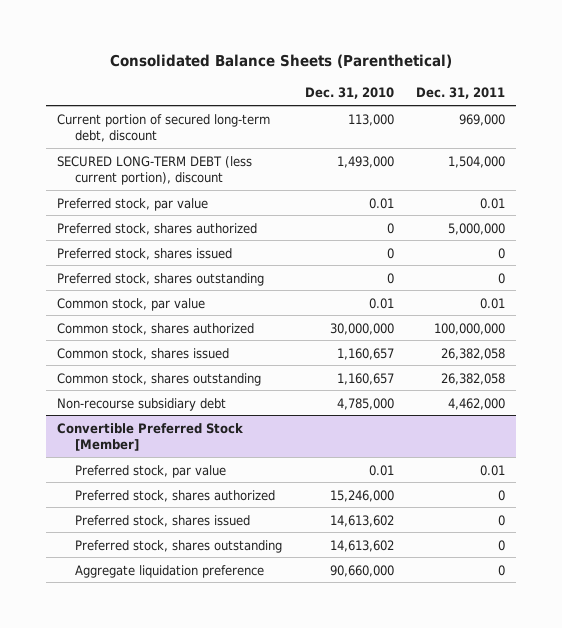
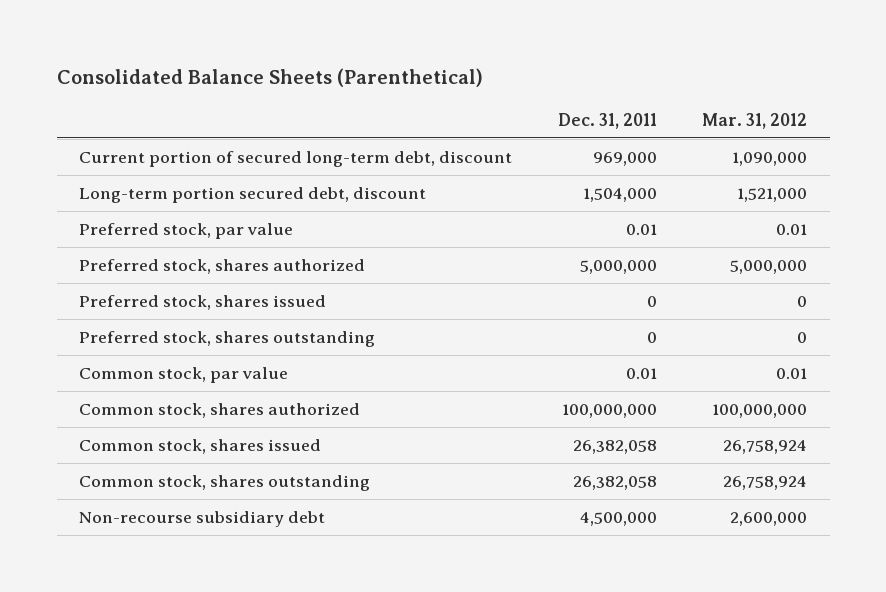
[304,87,394,100] Dec. 31, 2010 -> none
none -> [701,112,807,129] Mar. 31, 2012
[57,155,253,185] SECURED LONG-TERM DEBT (less current portion), discount -> [79,187,427,204] Long-term portion secured debt, discount
[57,422,244,451] Convertible Preferred Stock [Member] -> none
[75,464,227,478] Preferred stock, par value -> none
[75,489,276,502] Preferred stock, shares authorized -> none
[75,514,251,527] Preferred stock, shares issued -> none
[75,539,283,553] Preferred stock, shares outstanding -> none
[75,564,265,578] Aggregate liquidation preference -> none
[447,397,505,410] 4,462,000 -> [579,512,657,527] 4,500,000

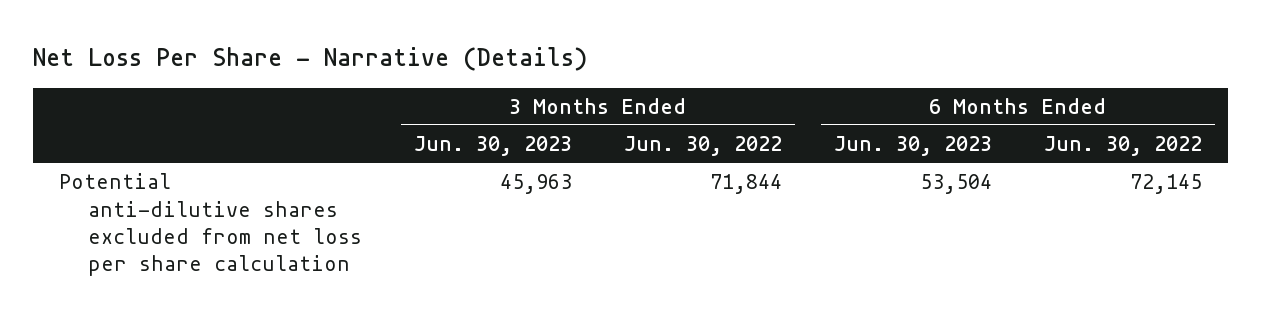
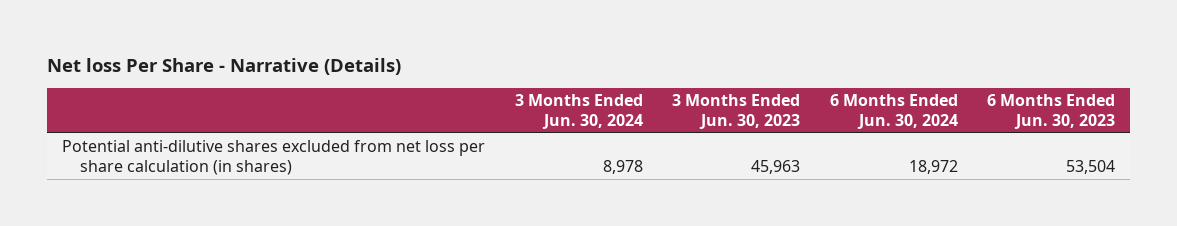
[32,47,587,72] Net Loss Per Share - Narrative (Details) -> [47,58,402,76] Net loss Per Share - Narrative (Details)
[624,136,783,157] Jun. 30, 2022 -> none
[1043,136,1202,157] Jun. 30, 2022 -> none
none -> [514,93,643,130] 3 Months Ended Jun. 30, 2024
none -> [829,93,958,130] 6 Months Ended Jun. 30, 2024
[58,173,363,277] Potential anti-dilutive shares excluded from net loss per share calculation -> [62,139,486,176] Potential anti-dilutive shares excluded from net loss per share calculation (in shares)

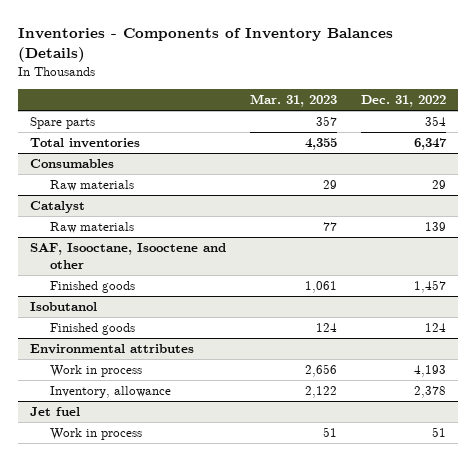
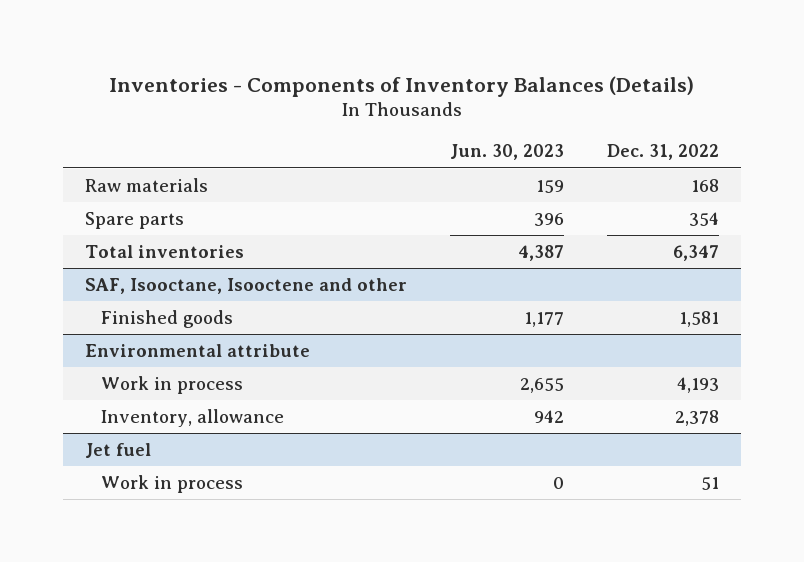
[249,94,337,108] Mar. 31, 2023 -> none
none -> [449,144,564,161] Jun. 30, 2023
none -> [84,177,208,192] Raw materials
[29,159,114,169] Consumables -> none
[49,180,134,192] Raw materials -> none
[29,201,85,214] Catalyst -> none
[49,222,134,234] Raw materials -> none
[29,302,97,312] Isobutanol -> none
[49,323,135,336] Finished goods -> none
[413,280,446,294] 1,457 -> [679,310,720,327] 1,581
[29,344,194,355] Environmental attributes -> [84,343,310,357] Environmental attribute

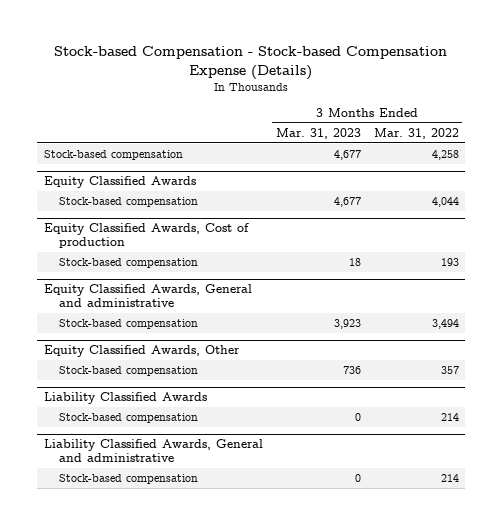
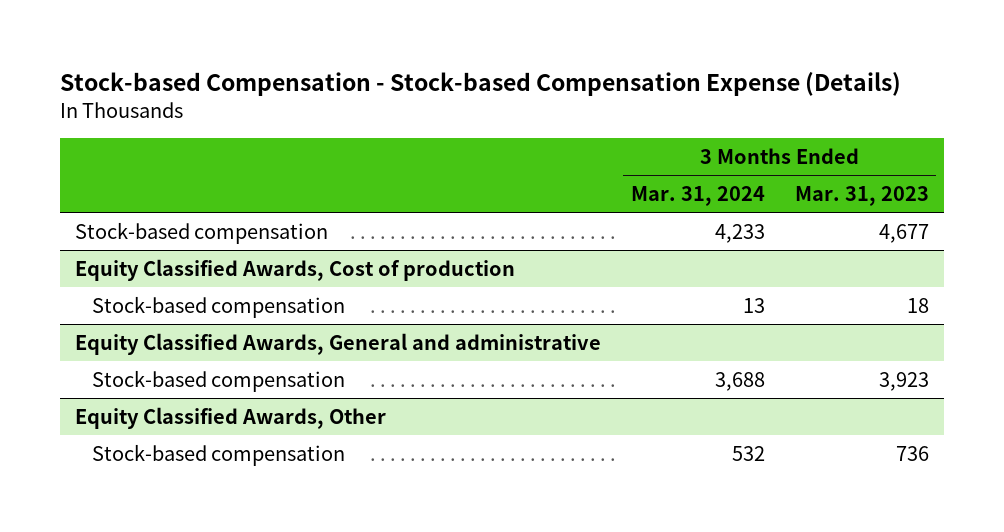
[373,128,459,140] Mar. 31, 2022 -> none
none -> [630,186,765,207] Mar. 31, 2024
[43,176,196,189] Equity Classified Awards -> none
[59,197,199,208] Stock-based compensation -> none
[43,392,207,405] Liability Classified Awards -> none
[59,413,199,424] Stock-based compensation -> none
[43,439,263,463] Liability Classified Awards, General and administrative -> none
[59,474,199,485] Stock-based compensation -> none

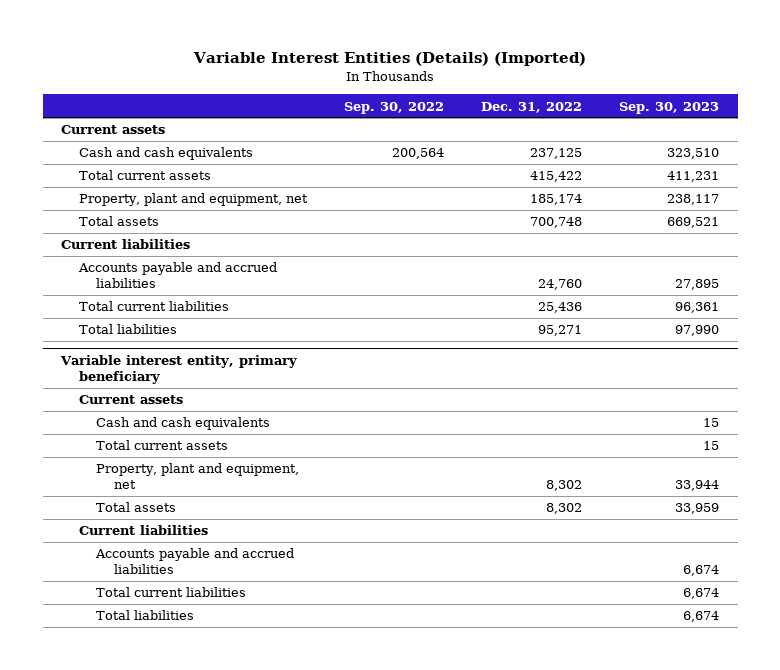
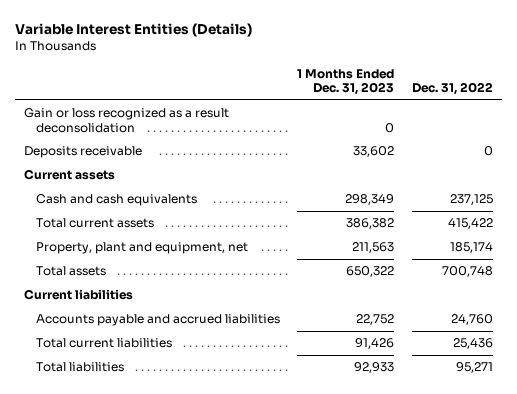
[193,52,587,67] Variable Interest Entities (Details) (Imported) -> [15,22,253,37] Variable Interest Entities (Details)
[343,101,444,114] Sep. 30, 2022 -> none
[619,101,720,114] Sep. 30, 2023 -> none
none -> [297,68,395,96] 1 Months Ended Dec. 31, 2023
none -> [23,108,229,133] Gain or loss recognized as a result deconsolidation
none -> [23,146,142,159] Deposits receivable
[60,355,298,384] Variable interest entity, primary beneficiary -> none
[78,395,183,405] Current assets -> none
[96,417,271,431] Cash and cash equivalents -> none
[96,440,229,451] Total current assets -> none
[96,463,300,490] Property, plant and equipment, net -> none
[96,502,177,513] Total assets -> none
[78,525,208,536] Current liabilities -> none
[95,548,295,575] Accounts payable and accrued liabilities -> none
[96,587,247,598] Total current liabilities -> none
[96,610,195,621] Total liabilities -> none

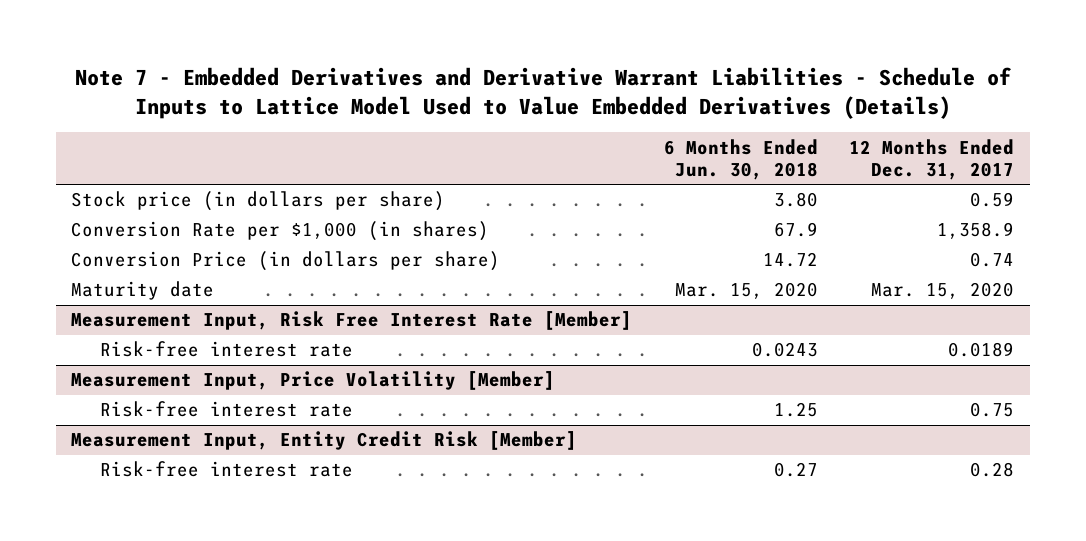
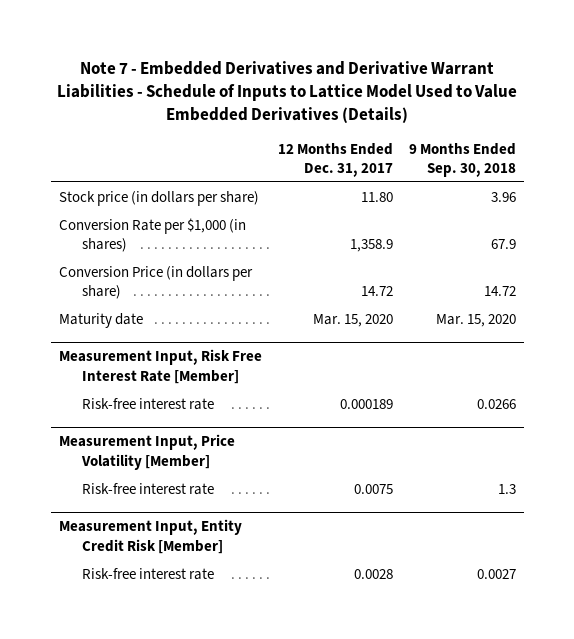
[663,138,818,180] 6 Months Ended Jun. 30, 2018 -> none
none -> [408,142,516,177] 9 Months Ended Sep. 30, 2018
[970,192,1015,208] 0.59 -> [360,191,393,202] 11.80
[970,252,1015,268] 0.74 -> [360,286,393,297] 14.72
[948,342,1015,358] 0.0189 -> [339,398,393,409] 0.000189
[970,402,1015,418] 0.75 -> [353,483,393,494] 0.0075
[970,462,1015,478] 0.28 -> [353,568,393,579] 0.0028

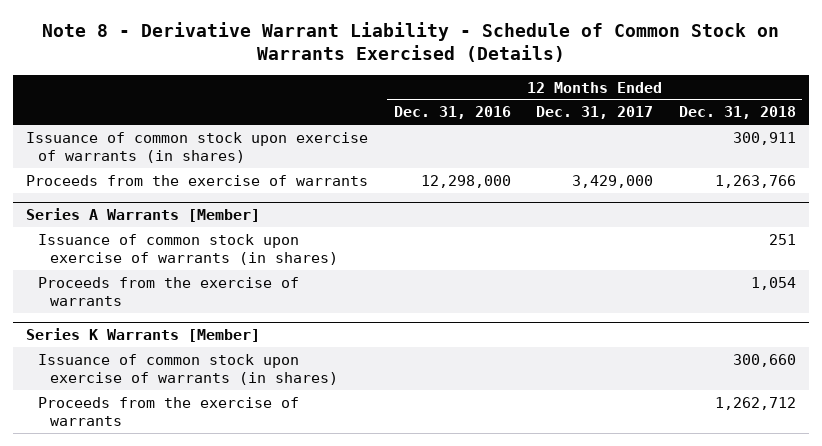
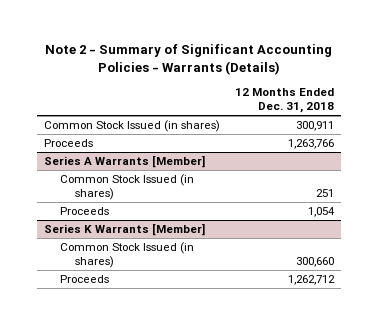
[41,21,779,62] Note 8 - Derivative Warrant Liability - Schedule of Common Stock on Warrants Exercised (Details) -> [45,44,333,75] Note 2 - Summary of Significant Accounting Policies - Warrants (Details)
[393,106,511,120] Dec. 31, 2016 -> none
[536,106,654,120] Dec. 31, 2017 -> none
[26,131,369,164] Issuance of common stock upon exercise of warrants (in shares) -> [44,119,221,132] Common Stock Issued (in shares)
[26,174,369,186] Proceeds from the exercise of warrants -> [44,138,94,147] Proceeds
[37,233,338,266] Issuance of common stock upon exercise of warrants (in shares) -> [59,173,194,201] Common Stock Issued (in shares)
[37,276,299,307] Proceeds from the exercise of warrants -> [59,206,109,215] Proceeds
[37,353,338,386] Issuance of common stock upon exercise of warrants (in shares) -> [59,241,194,269] Common Stock Issued (in shares)
[37,396,299,427] Proceeds from the exercise of warrants -> [59,274,109,283] Proceeds

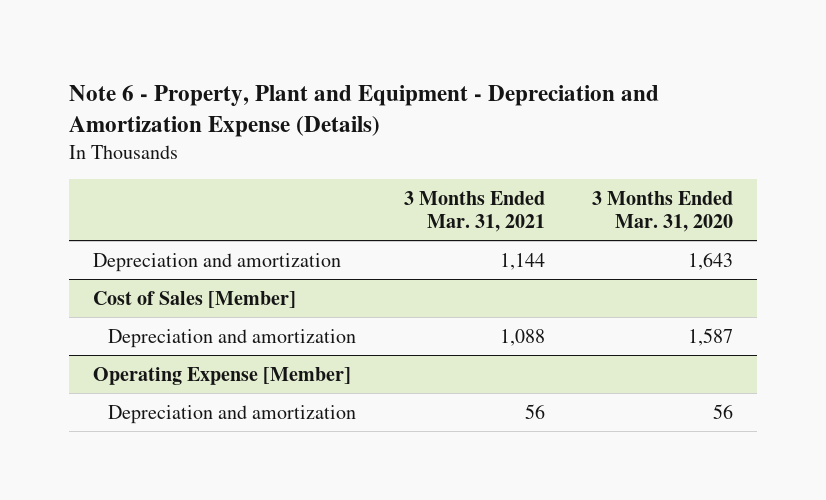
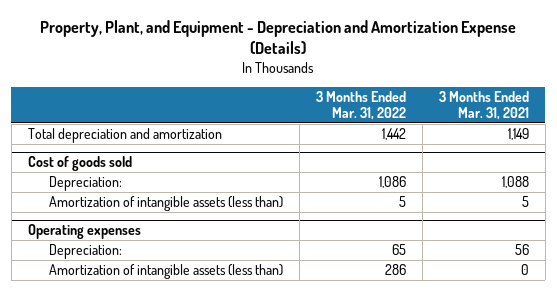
[69,84,660,137] Note 6 - Property, Plant and Equipment - Depreciation and Amortization Expense (Details) -> [40,19,517,55] Property, Plant, and Equipment - Depreciation and Amortization Expense (Details)
[591,190,733,232] 3 Months Ended Mar. 31, 2020 -> none
none -> [316,90,407,120] 3 Months Ended Mar. 31, 2022
[108,404,357,424] Depreciation and amortization -> none
[92,252,341,272] Depreciation and amortization -> [27,127,222,143] Total depreciation and amortization
[499,252,545,270] 1,144 -> [507,127,529,140] 1,149
[92,290,296,308] Cost of Sales [Member] -> [27,156,132,172] Cost of goods sold
[108,328,357,348] Depreciation and amortization -> [49,175,123,191] Depreciation:
none -> [49,195,284,211] Amortization of intangible assets (less than)
[92,366,351,385] Operating Expense [Member] -> [27,224,141,240] Operating expenses
none -> [49,243,123,259] Depreciation:
none -> [49,263,284,279] Amortization of intangible assets (less than)

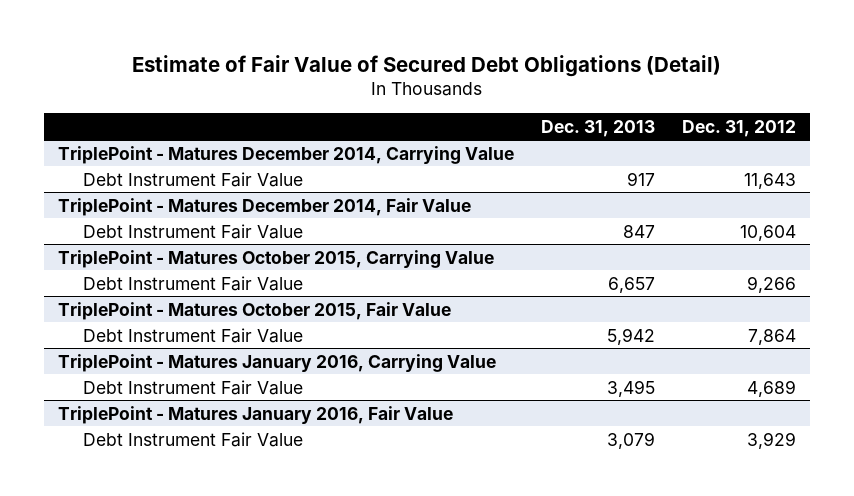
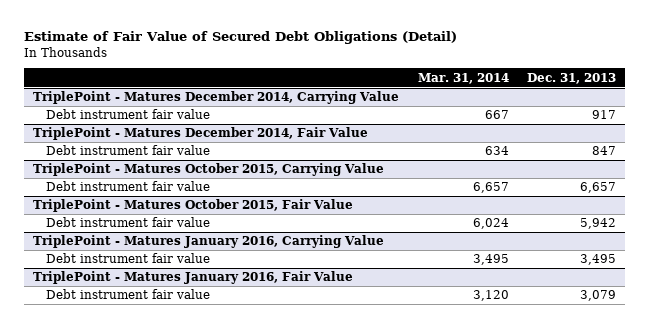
[682,119,797,137] Dec. 31, 2012 -> none
none -> [417,72,509,84] Mar. 31, 2014
[83,171,304,187] Debt Instrument Fair Value -> [46,109,211,120] Debt instrument fair value
[83,223,304,239] Debt Instrument Fair Value -> [46,145,211,156] Debt instrument fair value
[83,275,304,291] Debt Instrument Fair Value -> [46,181,211,192] Debt instrument fair value
[83,327,304,343] Debt Instrument Fair Value -> [46,217,211,228] Debt instrument fair value
[83,379,304,395] Debt Instrument Fair Value -> [46,253,211,264] Debt instrument fair value
[83,431,304,447] Debt Instrument Fair Value -> [46,289,211,300] Debt instrument fair value

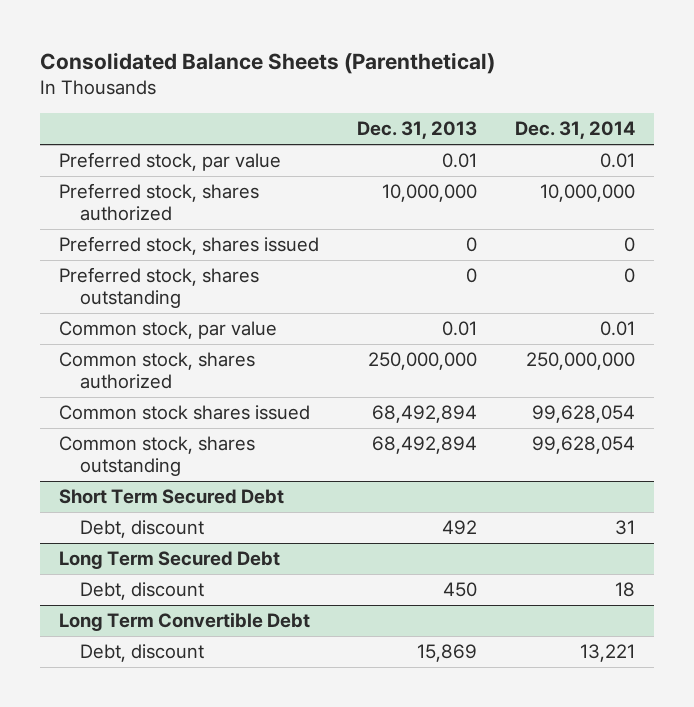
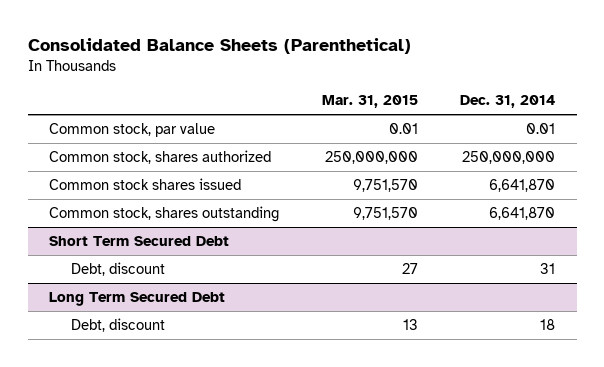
[356,121,477,140] Dec. 31, 2013 -> none
none -> [321,95,418,109] Mar. 31, 2015
[58,152,281,172] Preferred stock, par value -> none
[58,183,259,221] Preferred stock, shares authorized -> none
[58,236,319,256] Preferred stock, shares issued -> none
[58,267,259,308] Preferred stock, shares outstanding -> none
[531,405,635,424] 99,628,054 -> [489,179,556,193] 6,641,870
[531,436,635,455] 99,628,054 -> [489,207,556,221] 6,641,870
[58,612,310,632] Long Term Convertible Debt -> none
[80,644,205,663] Debt, discount -> none

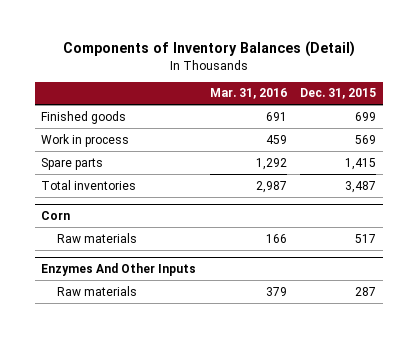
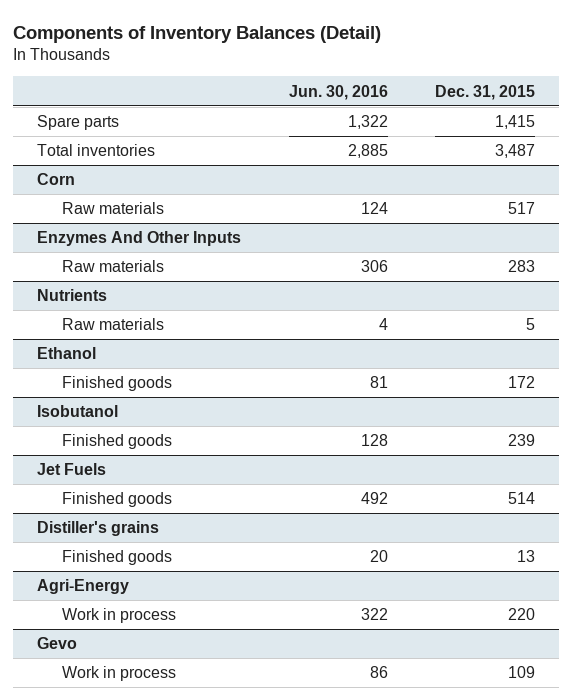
[209,88,287,100] Mar. 31, 2016 -> none
none -> [288,84,388,100] Jun. 30, 2016
[41,110,127,124] Finished goods -> none
[41,133,130,147] Work in process -> none
[355,286,377,296] 287 -> [508,260,536,273] 283
none -> [37,289,108,302] Nutrients
none -> [61,318,164,331] Raw materials
none -> [37,347,97,360] Ethanol
none -> [61,376,172,392] Finished goods
none -> [37,405,119,418] Isobutanol
none -> [61,434,172,450] Finished goods
none -> [37,463,107,476] Jet Fuels
none -> [61,492,172,508] Finished goods
none -> [37,521,160,537] Distiller's grains
none -> [61,550,172,566] Finished goods
none -> [37,579,130,595] Agri-Energy
none -> [61,608,176,624] Work in process
none -> [37,637,78,650] Gevo
none -> [61,666,176,682] Work in process

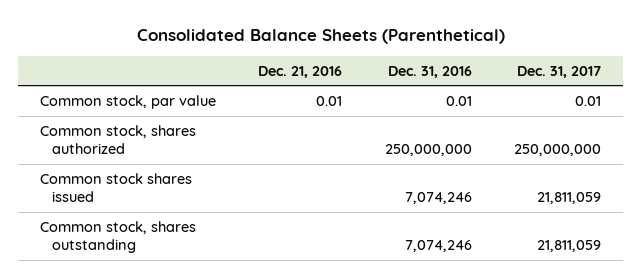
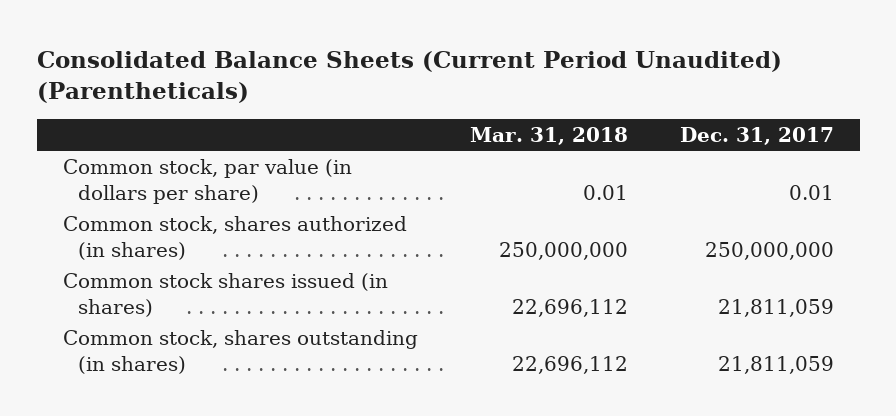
[136,28,505,44] Consolidated Balance Sheets (Parenthetical) -> [36,50,782,103] Consolidated Balance Sheets (Current Period Unaudited) (Parentheticals)
[258,65,343,78] Dec. 21, 2016 -> none
[387,65,472,78] Dec. 31, 2016 -> none
none -> [469,126,628,145] Mar. 31, 2018
[39,94,216,109] Common stock, par value -> [62,158,352,204] Common stock, par value (in dollars per share)
[39,124,196,155] Common stock, shares authorized -> [62,215,407,260] Common stock, shares authorized (in shares)
[39,172,192,203] Common stock shares issued -> [62,272,388,317] Common stock shares issued (in shares)
[39,220,196,254] Common stock, shares outstanding -> [62,329,418,374] Common stock, shares outstanding (in shares)

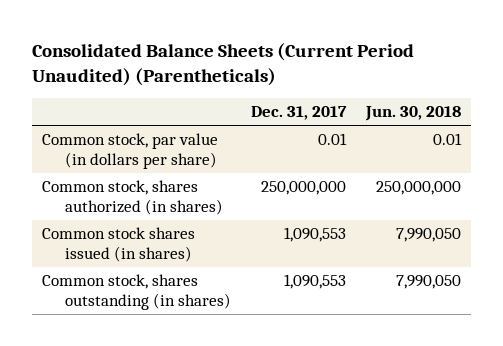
[469,126,628,145] Mar. 31, 2018 -> none
none -> [365,106,462,122] Jun. 30, 2018
[717,298,834,317] 21,811,059 -> [283,226,346,242] 1,090,553
[717,355,834,374] 21,811,059 -> [283,273,346,289] 1,090,553

